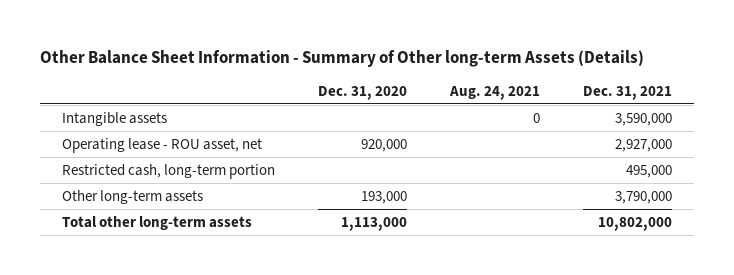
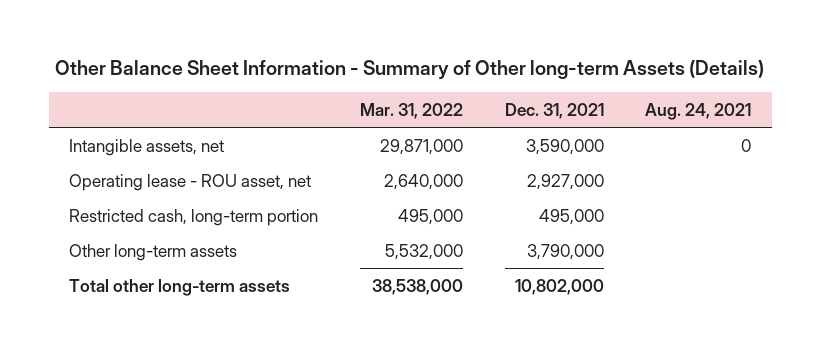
[317,86,407,101] Dec. 31, 2020 -> none
none -> [360,102,464,119] Mar. 31, 2022
[61,111,167,126] Intangible assets -> [69,138,225,156] Intangible assets, net

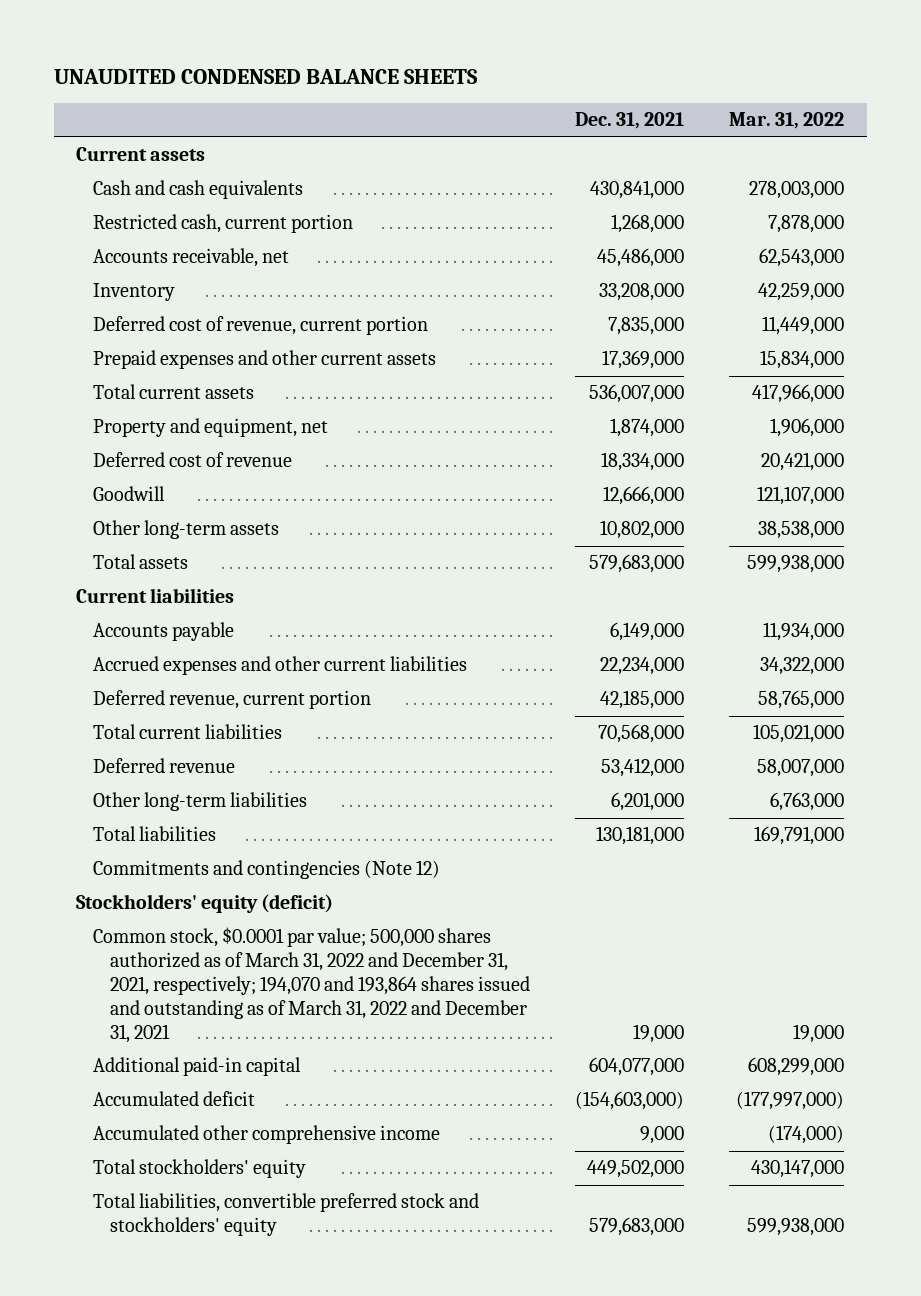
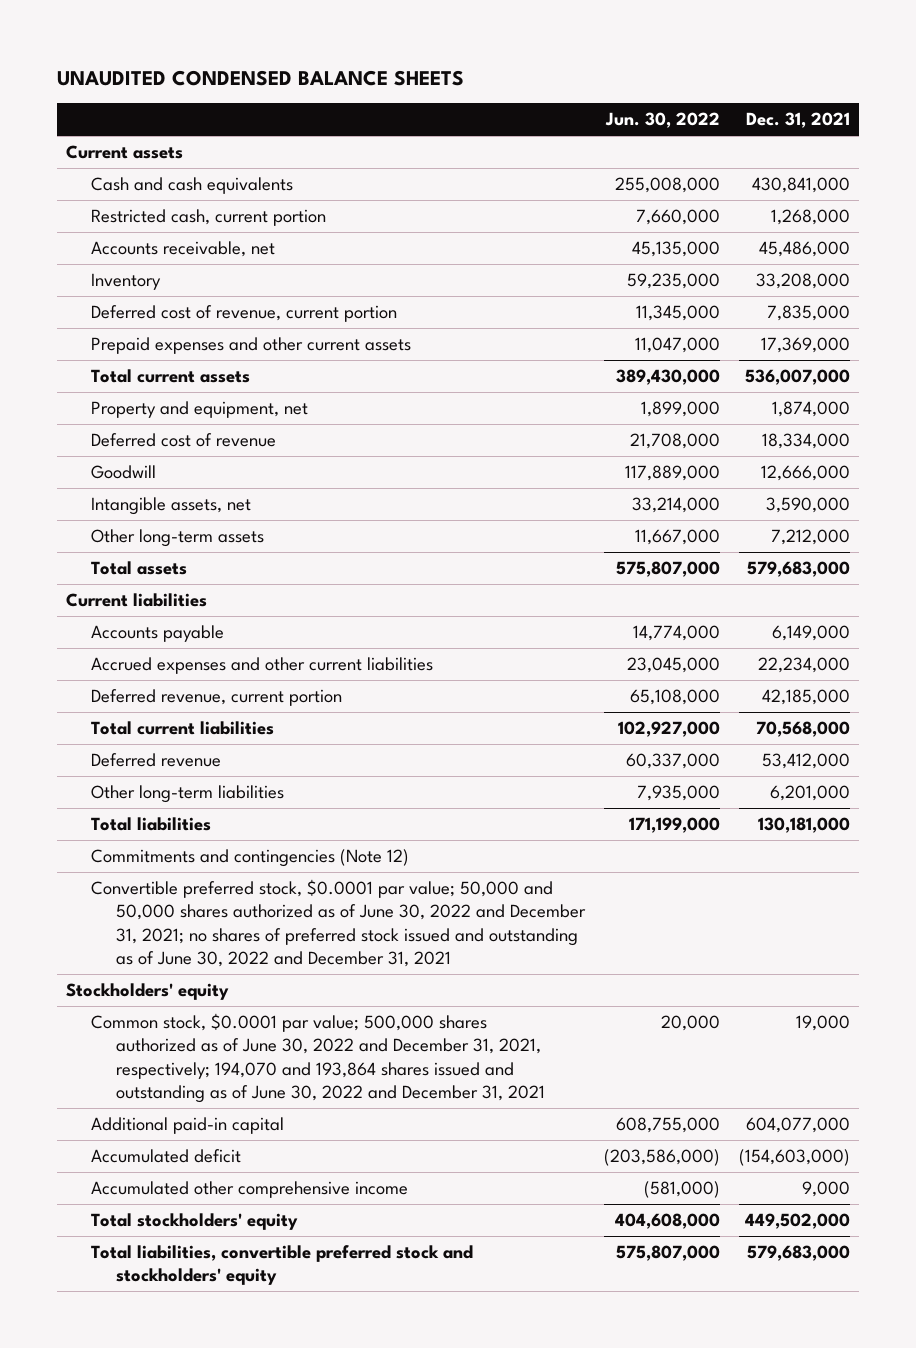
[729,112,845,130] Mar. 31, 2022 -> none
none -> [604,112,720,129] Jun. 30, 2022
none -> [91,497,252,516] Intangible assets, net
[600,520,685,540] 10,802,000 -> [770,529,850,546] 7,212,000
none -> [91,879,587,968] Convertible preferred stock, $0.0001 par value; 50,000 and 50,000 shares authorized as of June 30, 2022 and December 31, 2021; no shares of preferred stock issued and outstanding as of June 30, 2022 and December 31, 2021
[76,894,334,914] Stockholders' equity (deficit) -> [65,983,229,1001] Stockholders' equity
[93,927,531,1043] Common stock, $0.0001 par value; 500,000 shares authorized as of March 31, 2022 and December 31, 2021, respectively; 194,070 and 193,864 shares issued and outstanding as of March 31, 2022 and December 31, 2021 -> [91,1013,546,1104] Common stock, $0.0001 par value; 500,000 shares authorized as of June 30, 2022 and December 31, 2021, respectively; 194,070 and 193,864 shares issued and outstanding as of June 30, 2022 and December 31, 2021

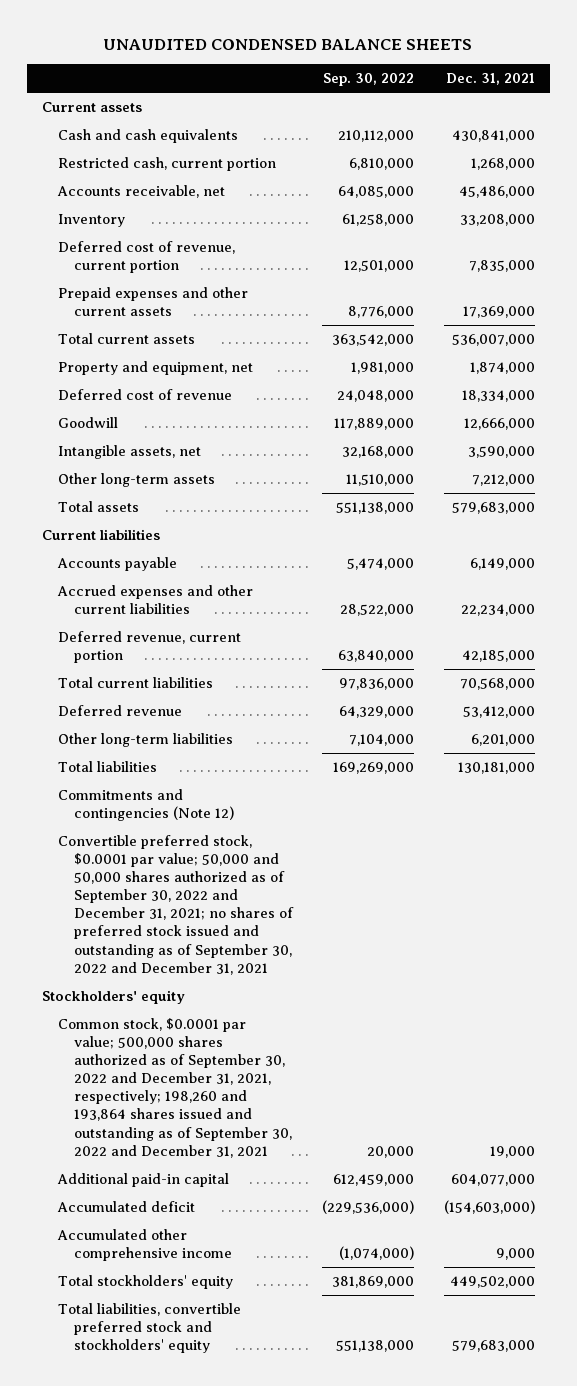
[604,112,720,129] Jun. 30, 2022 -> none
none -> [323,73,415,87] Sep. 30, 2022
[91,879,587,968] Convertible preferred stock, $0.0001 par value; 50,000 and 50,000 shares authorized as of June 30, 2022 and December 31, 2021; no shares of preferred stock issued and outstanding as of June 30, 2022 and December 31, 2021 -> [57,835,294,975] Convertible preferred stock, $0.0001 par value; 50,000 and 50,000 shares authorized as of September 30, 2022 and December 31, 2021; no shares of preferred stock issued and outstanding as of September 30, 2022 and December 31, 2021
[91,1013,546,1104] Common stock, $0.0001 par value; 500,000 shares authorized as of June 30, 2022 and December 31, 2021, respectively; 194,070 and 193,864 shares issued and outstanding as of June 30, 2022 and December 31, 2021 -> [57,1018,292,1158] Common stock, $0.0001 par value; 500,000 shares authorized as of September 30, 2022 and December 31, 2021, respectively; 198,260 and 193,864 shares issued and outstanding as of September 30, 2022 and December 31, 2021

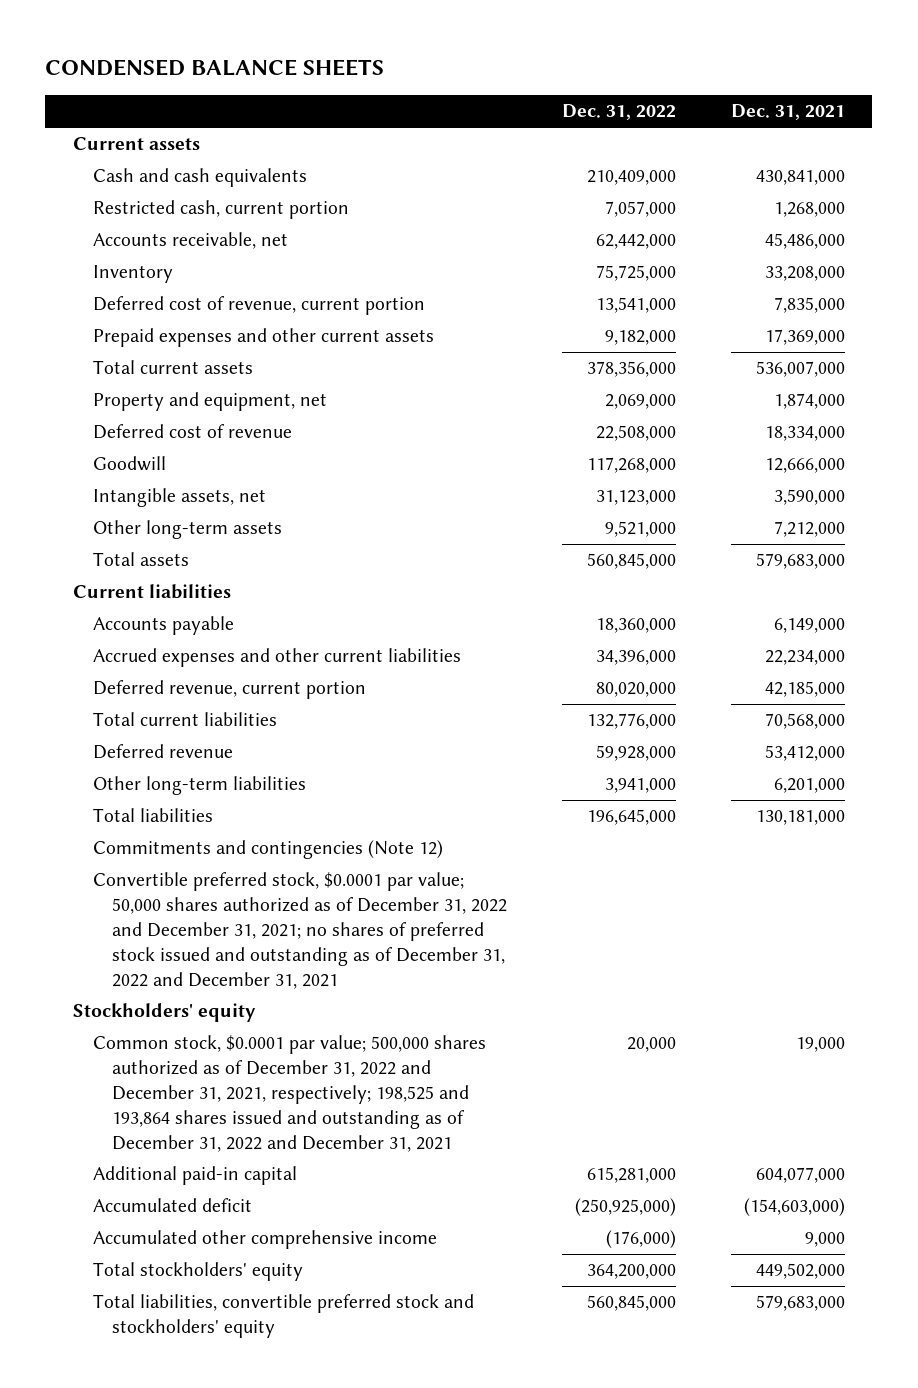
[103,38,473,50] UNAUDITED CONDENSED BALANCE SHEETS -> [45,59,385,77] CONDENSED BALANCE SHEETS
[323,73,415,87] Sep. 30, 2022 -> none
none -> [562,104,677,121] Dec. 31, 2022
[57,835,294,975] Convertible preferred stock, $0.0001 par value; 50,000 and 50,000 shares authorized as of September 30, 2022 and December 31, 2021; no shares of preferred stock issued and outstanding as of September 30, 2022 and December 31, 2021 -> [92,872,508,989] Convertible preferred stock, $0.0001 par value; 50,000 shares authorized as of December 31, 2022 and December 31, 2021; no shares of preferred stock issued and outstanding as of December 31, 2022 and December 31, 2021
[57,1018,292,1158] Common stock, $0.0001 par value; 500,000 shares authorized as of September 30, 2022 and December 31, 2021, respectively; 198,260 and 193,864 shares issued and outstanding as of September 30, 2022 and December 31, 2021 -> [92,1035,486,1152] Common stock, $0.0001 par value; 500,000 shares authorized as of December 31, 2022 and December 31, 2021, respectively; 198,525 and 193,864 shares issued and outstanding as of December 31, 2022 and December 31, 2021

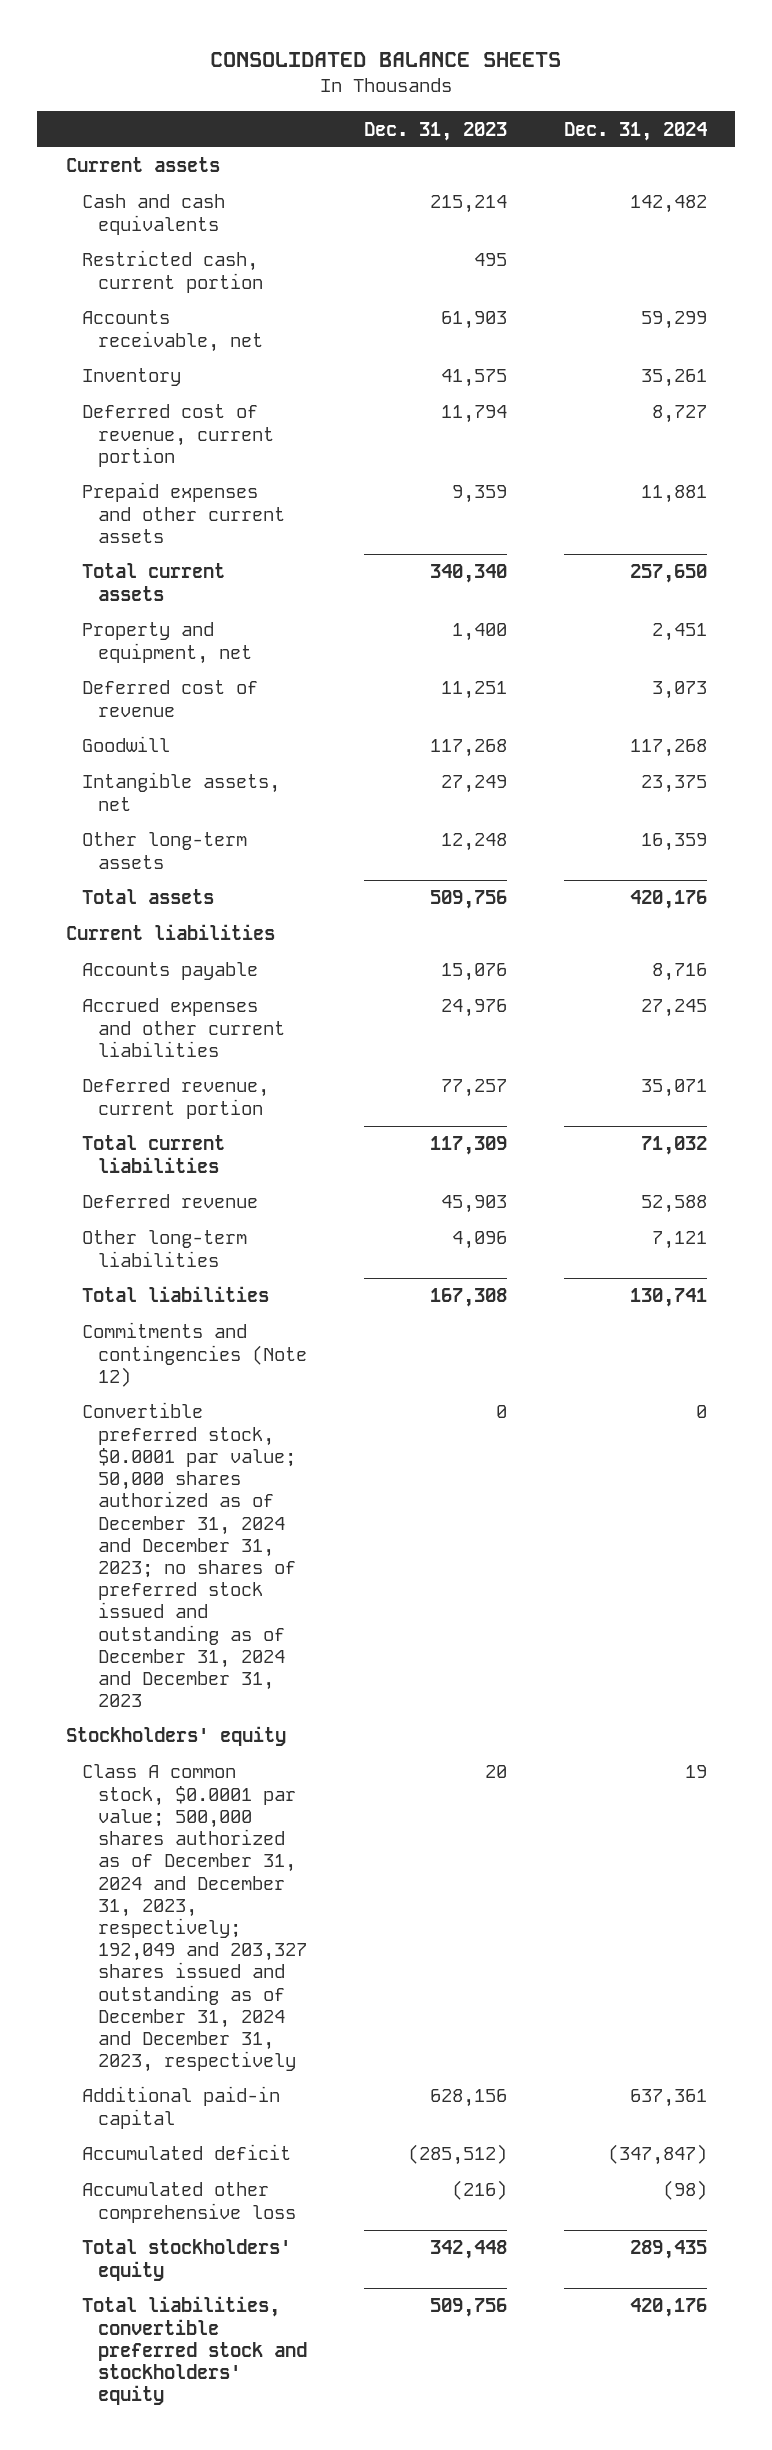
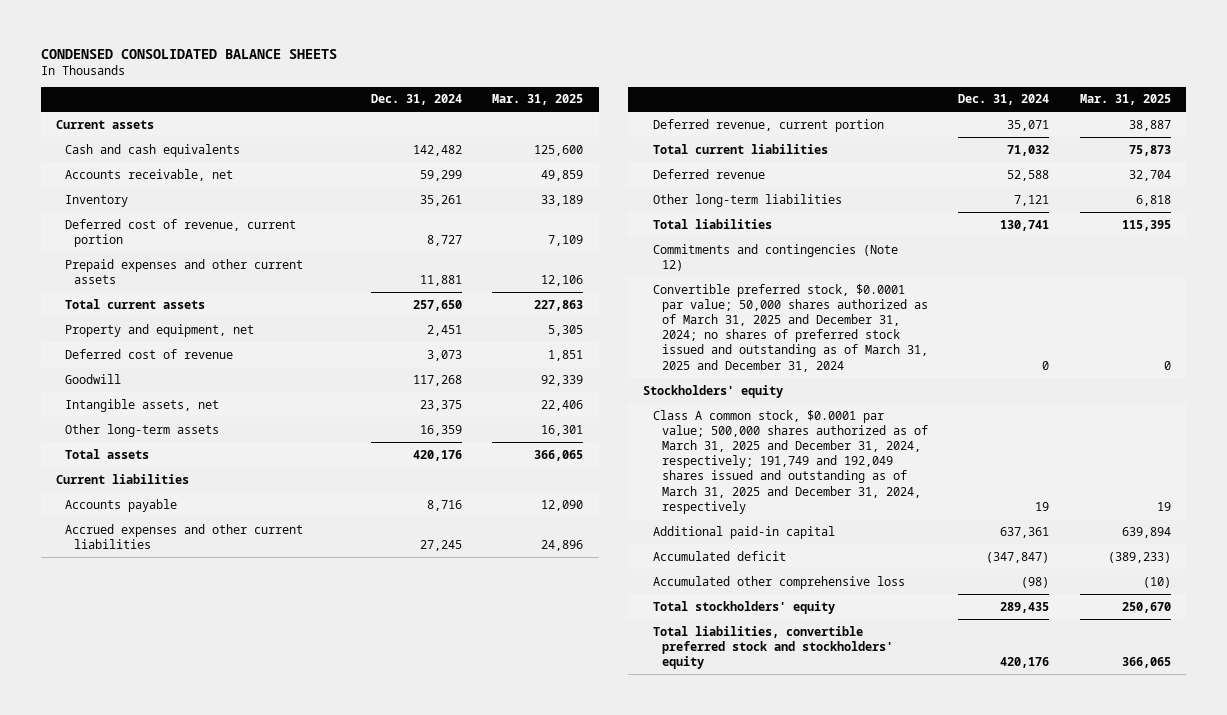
[210,51,562,67] CONSOLIDATED BALANCE SHEETS -> [40,48,337,59] CONDENSED CONSOLIDATED BALANCE SHEETS
[363,121,507,141] Dec. 31, 2023 -> none
none -> [492,94,584,106] Mar. 31, 2025
[81,250,264,293] Restricted cash, current portion -> none
[81,1402,297,1708] Convertible preferred stock, $0.0001 par value; 50,000 shares authorized as of December 31, 2024 and December 31, 2023; no shares of preferred stock issued and outstanding as of December 31, 2024 and December 31, 2023 -> [652,283,928,372] Convertible preferred stock, $0.0001 par value; 50,000 shares authorized as of March 31, 2025 and December 31, 2024; no shares of preferred stock issued and outstanding as of March 31, 2025 and December 31, 2024
[81,1764,308,2073] Class A common stock, $0.0001 par value; 500,000 shares authorized as of December 31, 2024 and December 31, 2023, respectively; 192,049 and 203,327 shares issued and outstanding as of December 31, 2024 and December 31, 2023, respectively -> [652,409,928,514] Class A common stock, $0.0001 par value; 500,000 shares authorized as of March 31, 2025 and December 31, 2024, respectively; 191,749 and 192,049 shares issued and outstanding as of March 31, 2025 and December 31, 2024, respectively

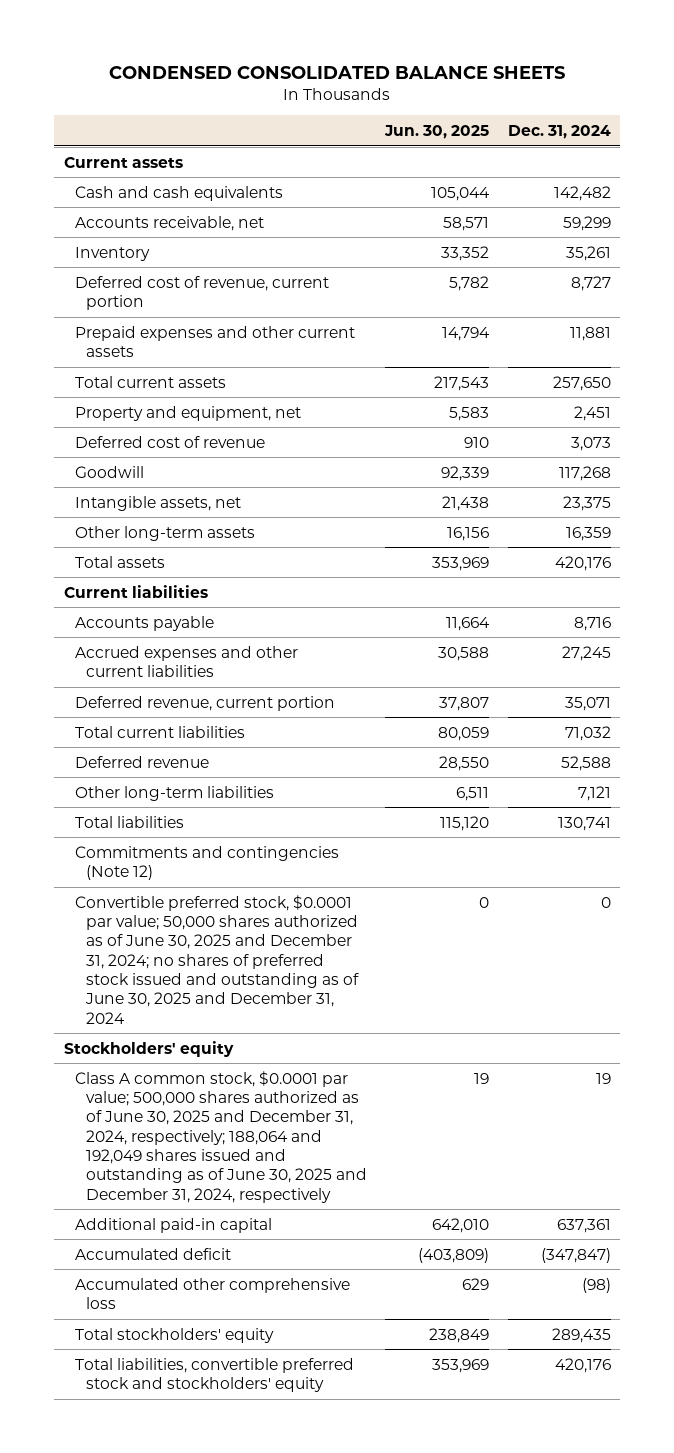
[492,94,584,106] Mar. 31, 2025 -> none
none -> [384,124,490,139] Jun. 30, 2025
[652,283,928,372] Convertible preferred stock, $0.0001 par value; 50,000 shares authorized as of March 31, 2025 and December 31, 2024; no shares of preferred stock issued and outstanding as of March 31, 2025 and December 31, 2024 -> [74,894,360,1024] Convertible preferred stock, $0.0001 par value; 50,000 shares authorized as of June 30, 2025 and December 31, 2024; no shares of preferred stock issued and outstanding as of June 30, 2025 and December 31, 2024
[652,409,928,514] Class A common stock, $0.0001 par value; 500,000 shares authorized as of March 31, 2025 and December 31, 2024, respectively; 191,749 and 192,049 shares issued and outstanding as of March 31, 2025 and December 31, 2024, respectively -> [74,1070,368,1203] Class A common stock, $0.0001 par value; 500,000 shares authorized as of June 30, 2025 and December 31, 2024, respectively; 188,064 and 192,049 shares issued and outstanding as of June 30, 2025 and December 31, 2024, respectively

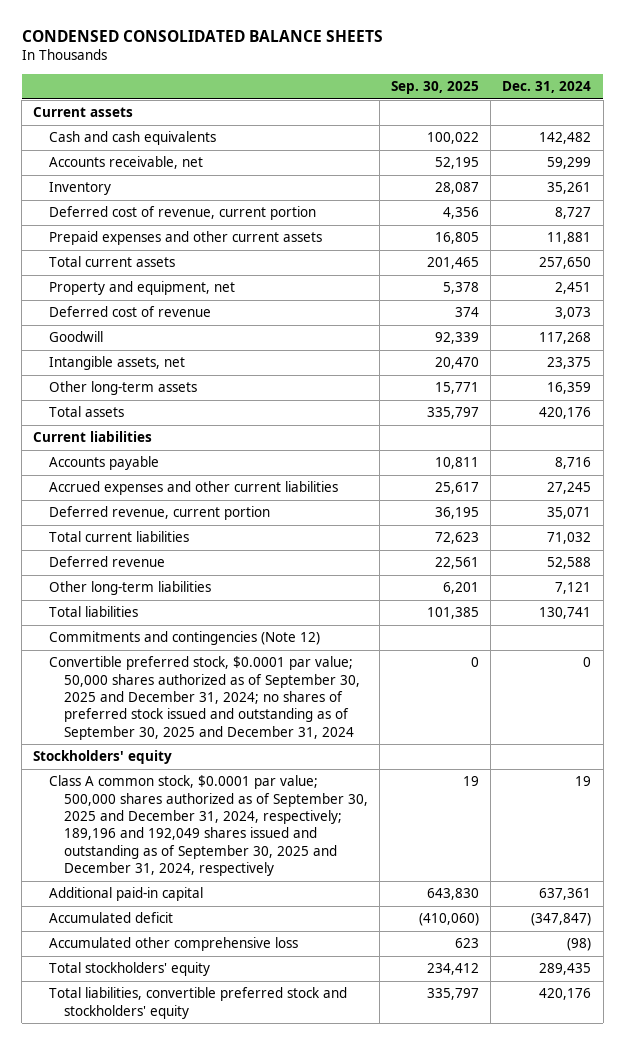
[384,124,490,139] Jun. 30, 2025 -> none
none -> [391,81,480,95] Sep. 30, 2025
[74,894,360,1024] Convertible preferred stock, $0.0001 par value; 50,000 shares authorized as of June 30, 2025 and December 31, 2024; no shares of preferred stock issued and outstanding as of June 30, 2025 and December 31, 2024 -> [48,656,361,740] Convertible preferred stock, $0.0001 par value; 50,000 shares authorized as of September 30, 2025 and December 31, 2024; no shares of preferred stock issued and outstanding as of September 30, 2025 and December 31, 2024
[74,1070,368,1203] Class A common stock, $0.0001 par value; 500,000 shares authorized as of June 30, 2025 and December 31, 2024, respectively; 188,064 and 192,049 shares issued and outstanding as of June 30, 2025 and December 31, 2024, respectively -> [48,775,369,876] Class A common stock, $0.0001 par value; 500,000 shares authorized as of September 30, 2025 and December 31, 2024, respectively; 189,196 and 192,049 shares issued and outstanding as of September 30, 2025 and December 31, 2024, respectively

